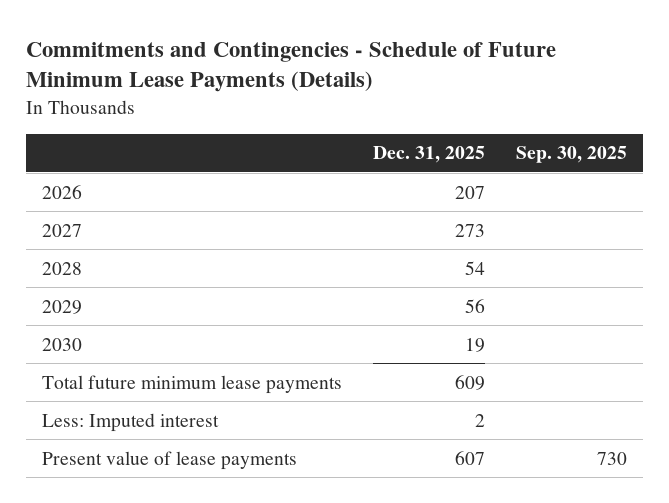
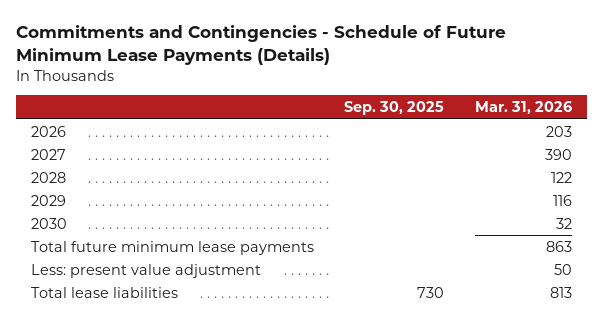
[373,146,486,164] Dec. 31, 2025 -> none
none -> [475,101,573,115] Mar. 31, 2026
[41,412,219,432] Less: Imputed interest -> [30,263,261,278] Less: present value adjustment
[41,450,297,470] Present value of lease payments -> [30,286,178,298] Total lease liabilities

